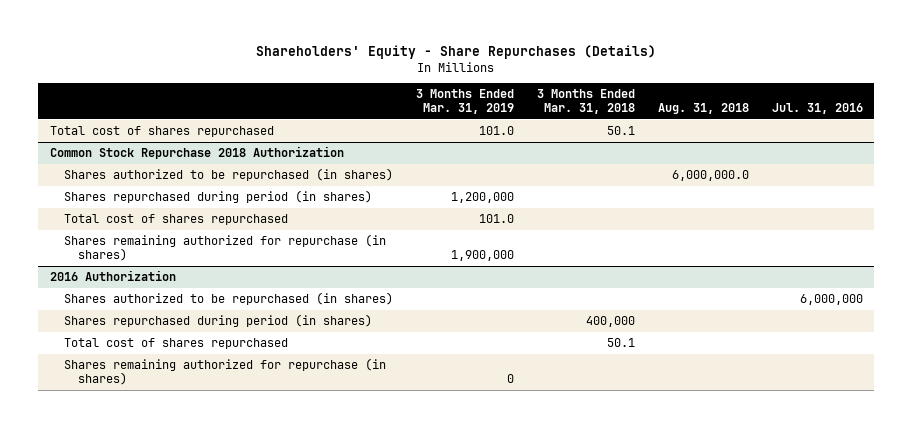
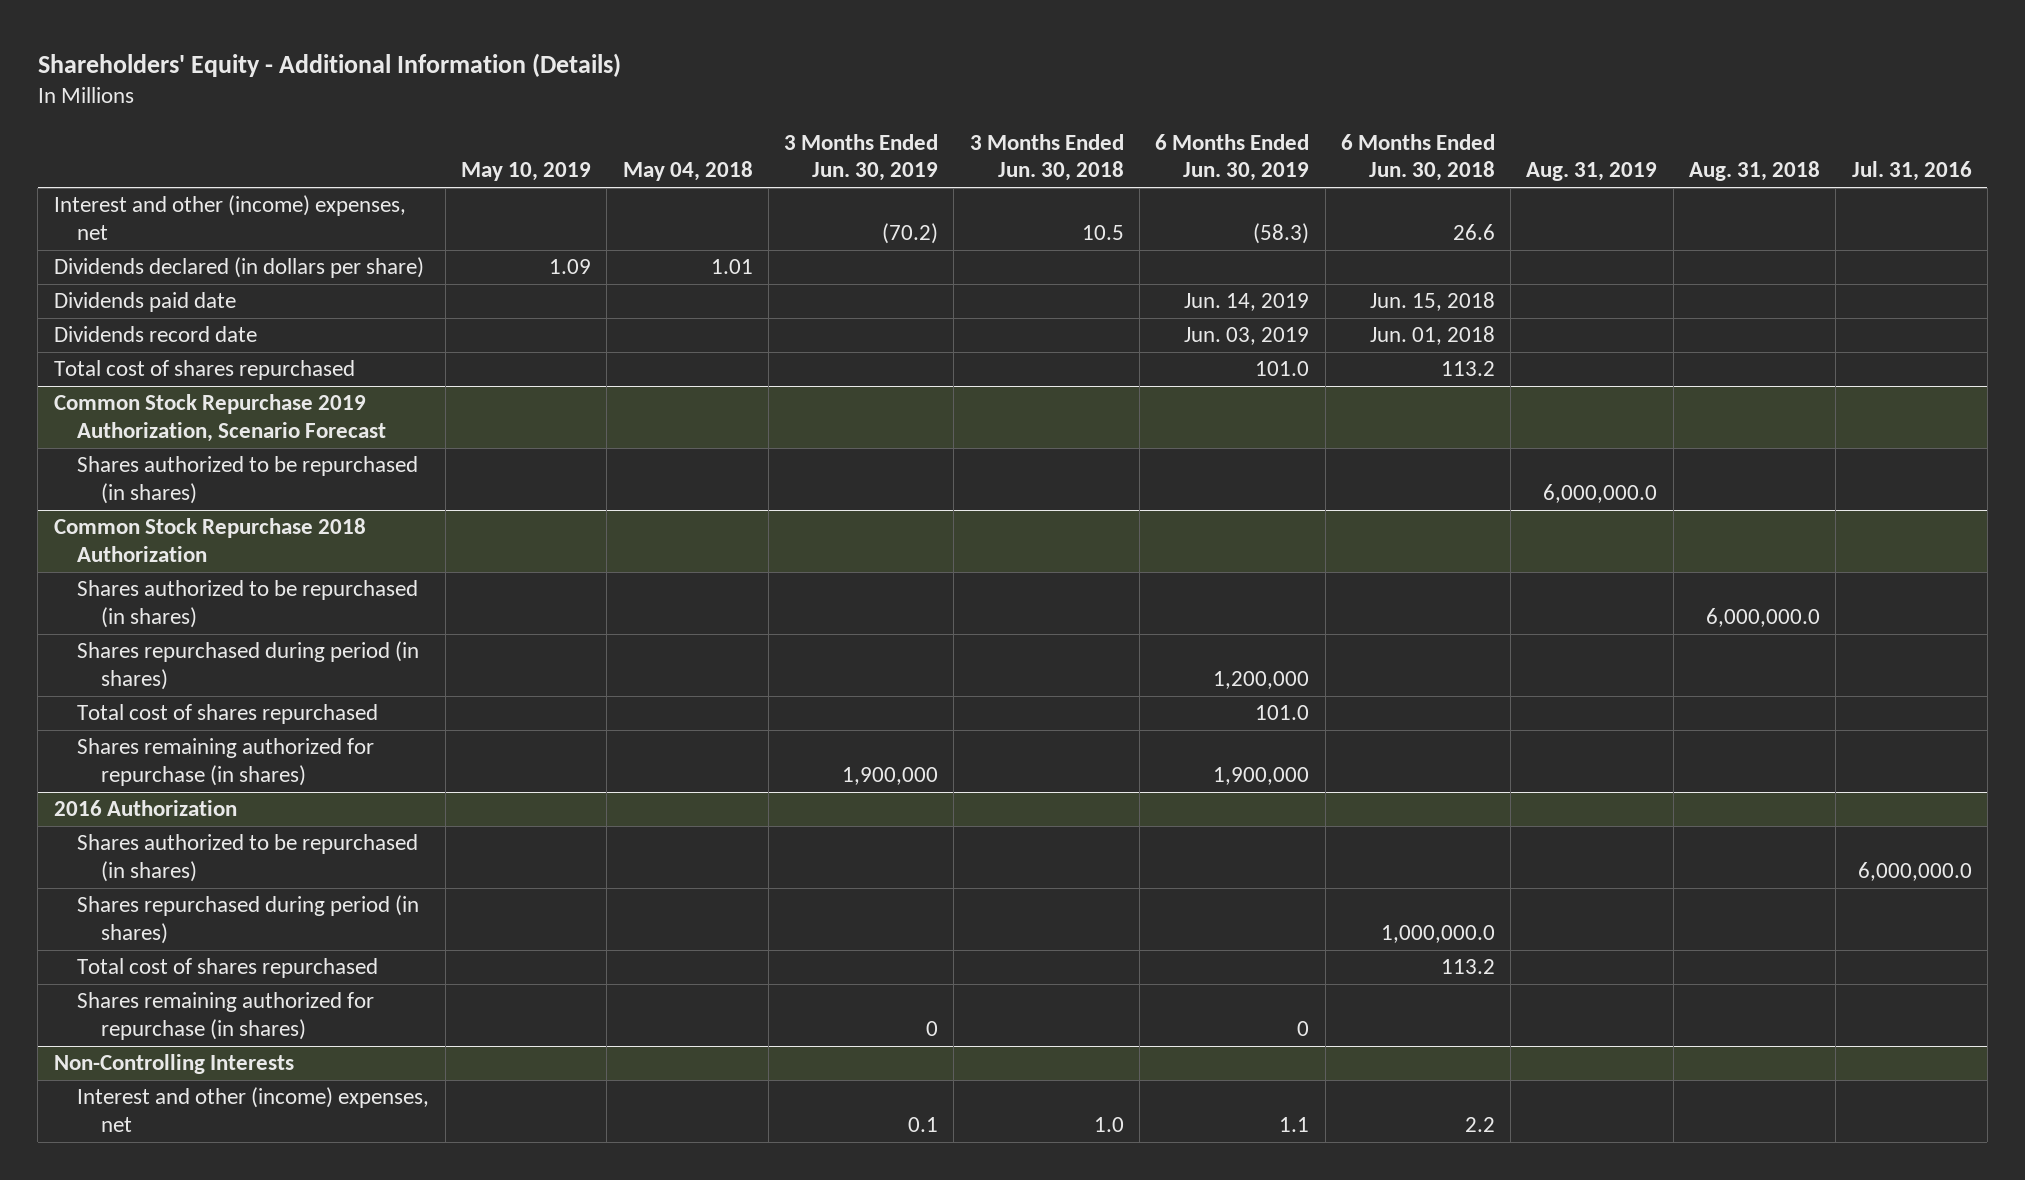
[256,45,657,60] Shareholders' Equity - Share Repurchases (Details) -> [37,52,621,77] Shareholders' Equity - Additional Information (Details)
[415,89,514,114] 3 Months Ended Mar. 31, 2019 -> none
[536,89,635,114] 3 Months Ended Mar. 31, 2018 -> none
none -> [460,162,591,182] May 10, 2019
none -> [622,161,753,182] May 04, 2018
none -> [784,133,939,182] 3 Months Ended Jun. 30, 2019
none -> [969,133,1124,182] 3 Months Ended Jun. 30, 2018
none -> [1155,133,1310,182] 6 Months Ended Jun. 30, 2019
none -> [1340,133,1495,182] 6 Months Ended Jun. 30, 2018
none -> [1526,162,1658,182] Aug. 31, 2019
none -> [53,195,406,241] Interest and other (income) expenses, net
none -> [53,257,424,279] Dividends declared (in dollars per share)
none -> [53,292,236,313] Dividends paid date
none -> [53,326,257,343] Dividends record date
none -> [53,394,387,443] Common Stock Repurchase 2019 Authorization, Scenario Forecast
none -> [77,456,419,505] Shares authorized to be repurchased (in shares)
[799,294,863,306] 6,000,000 -> [1857,862,1972,882] 6,000,000.0
none -> [53,1054,294,1075] Non-Controlling Interests
none -> [77,1087,430,1133] Interest and other (income) expenses, net

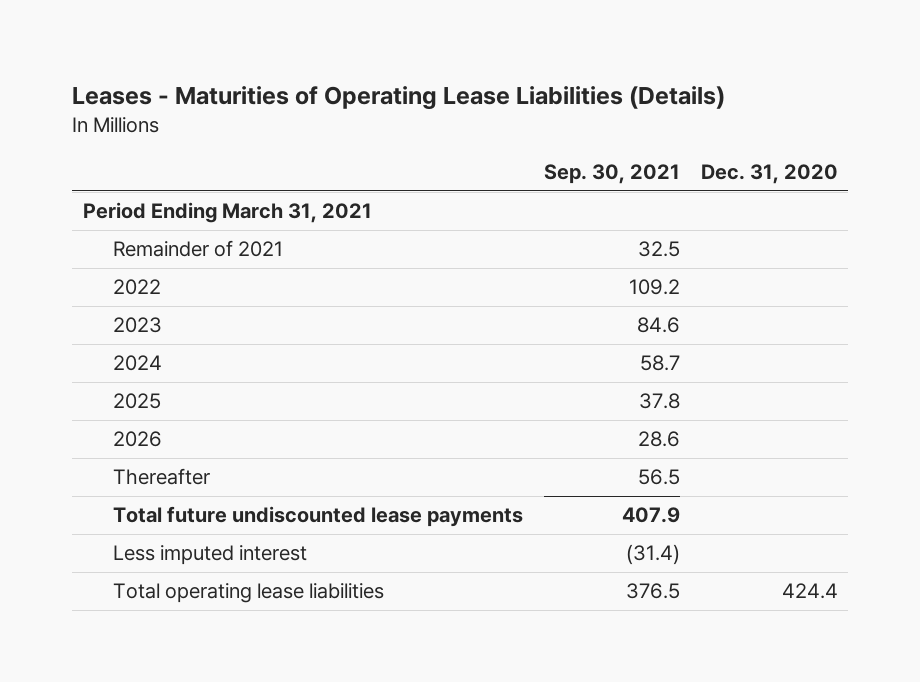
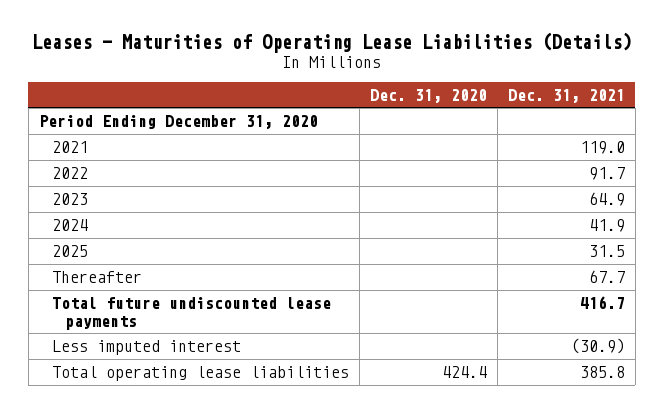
[543,164,680,185] Sep. 30, 2021 -> none
none -> [507,88,625,103] Dec. 31, 2021
[113,240,284,258] Remainder of 2021 -> none
[82,202,372,224] Period Ending March 31, 2021 -> [38,115,318,130] Period Ending December 31, 2020
none -> [51,141,88,154] 2021
[113,431,163,448] 2026 -> none

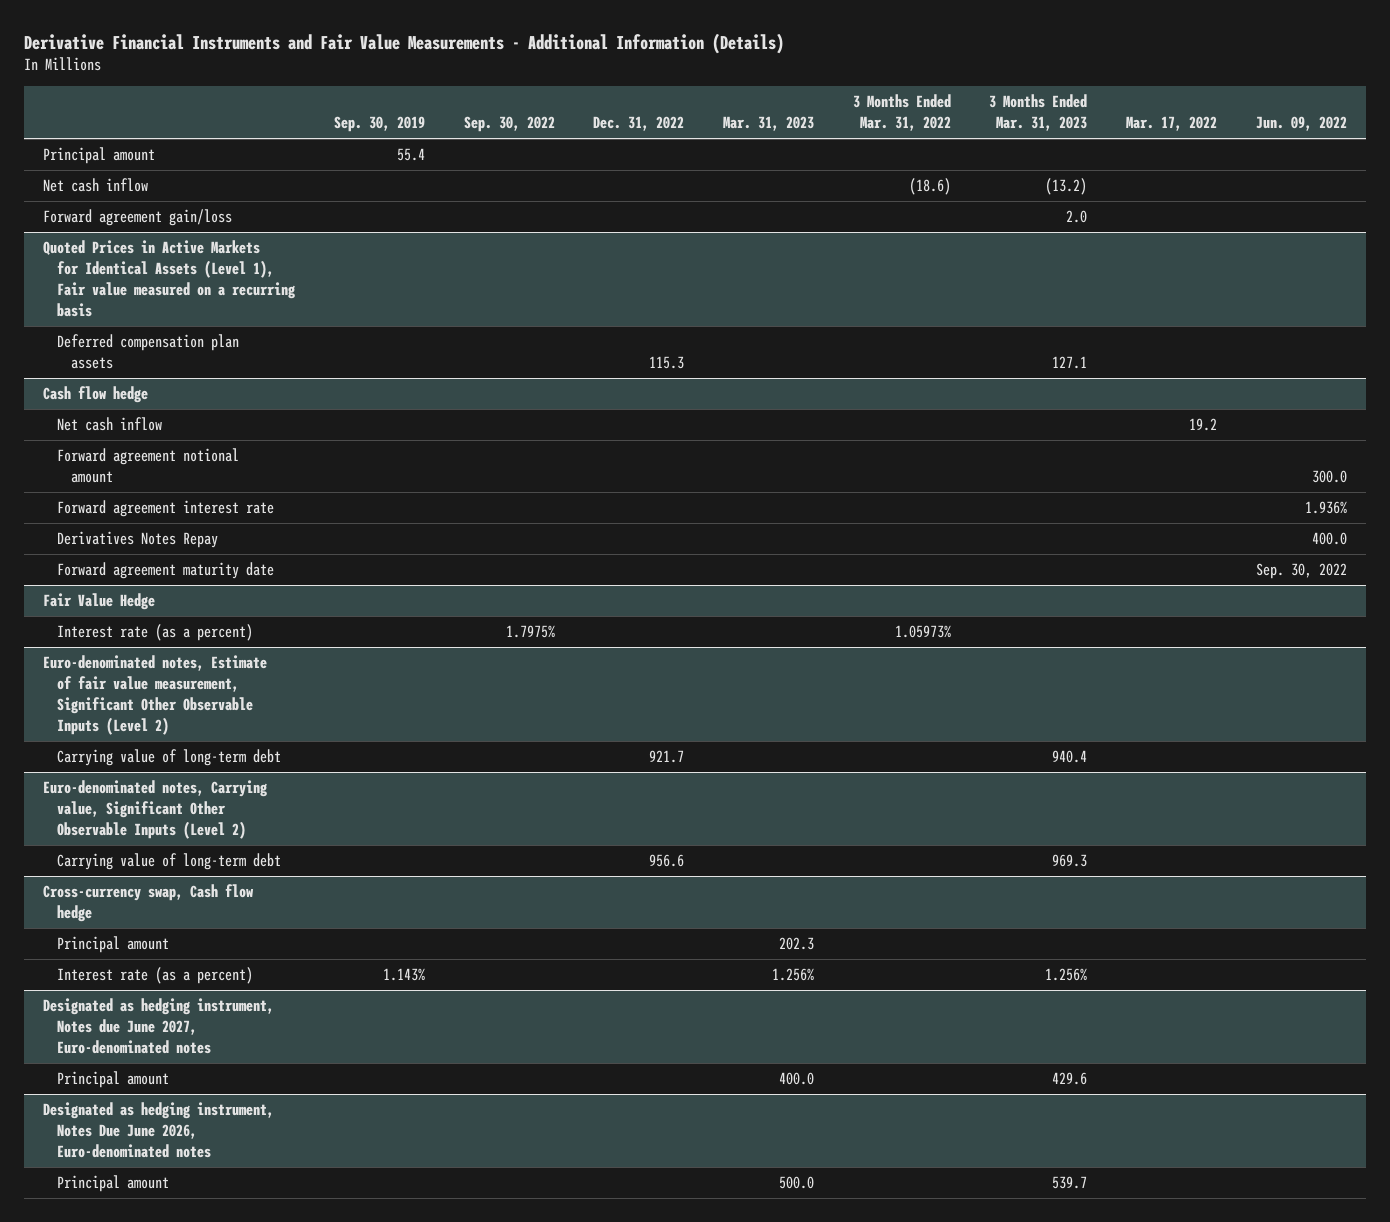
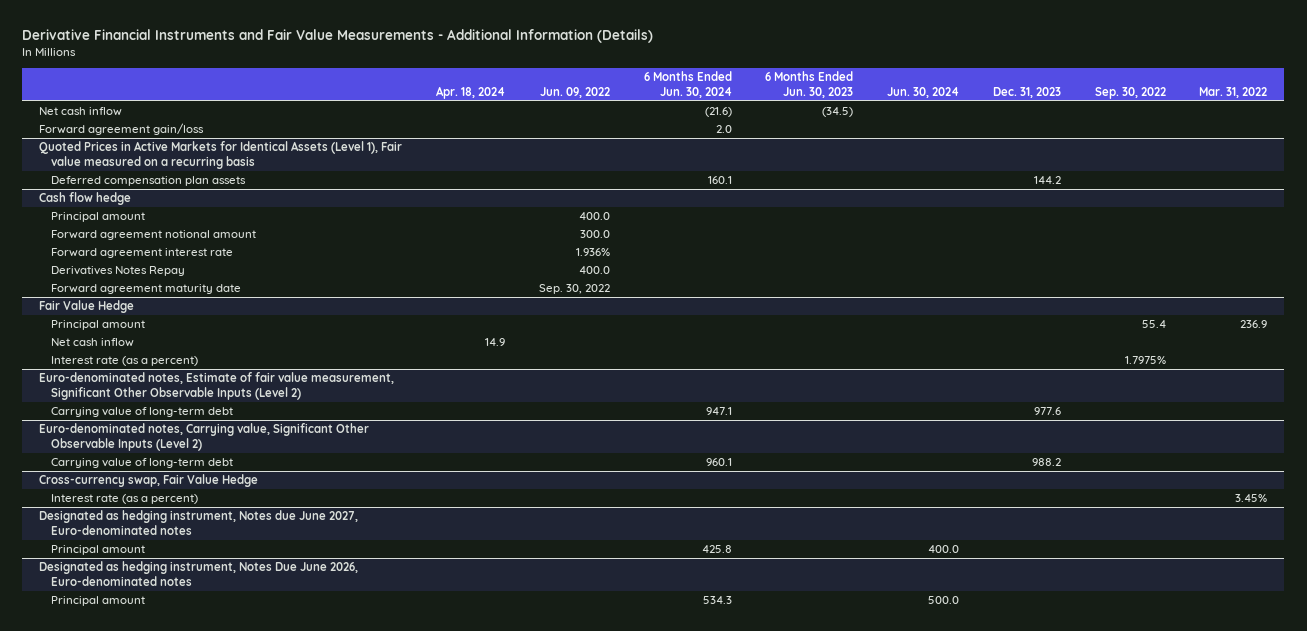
[333,116,425,133] Sep. 30, 2019 -> none
[593,116,685,132] Dec. 31, 2022 -> none
[722,116,814,132] Mar. 31, 2023 -> none
[852,94,951,132] 3 Months Ended Mar. 31, 2022 -> none
[989,94,1088,132] 3 Months Ended Mar. 31, 2023 -> none
[1126,116,1218,132] Mar. 17, 2022 -> none
none -> [436,85,506,99] Apr. 18, 2024
none -> [643,71,732,98] 6 Months Ended Jun. 30, 2024
none -> [765,71,854,98] 6 Months Ended Jun. 30, 2023
none -> [887,86,960,98] Jun. 30, 2024
none -> [992,86,1061,98] Dec. 31, 2023
none -> [1199,86,1268,98] Mar. 31, 2022
[42,147,155,165] Principal amount -> none
[57,417,163,432] Net cash inflow -> none
none -> [50,212,145,223] Principal amount
none -> [50,320,145,331] Principal amount
none -> [50,338,134,348] Net cash inflow
[57,936,170,954] Principal amount -> none
[42,884,254,922] Cross-currency swap, Cash flow hedge -> [39,474,259,488] Cross-currency swap, Fair Value Hedge

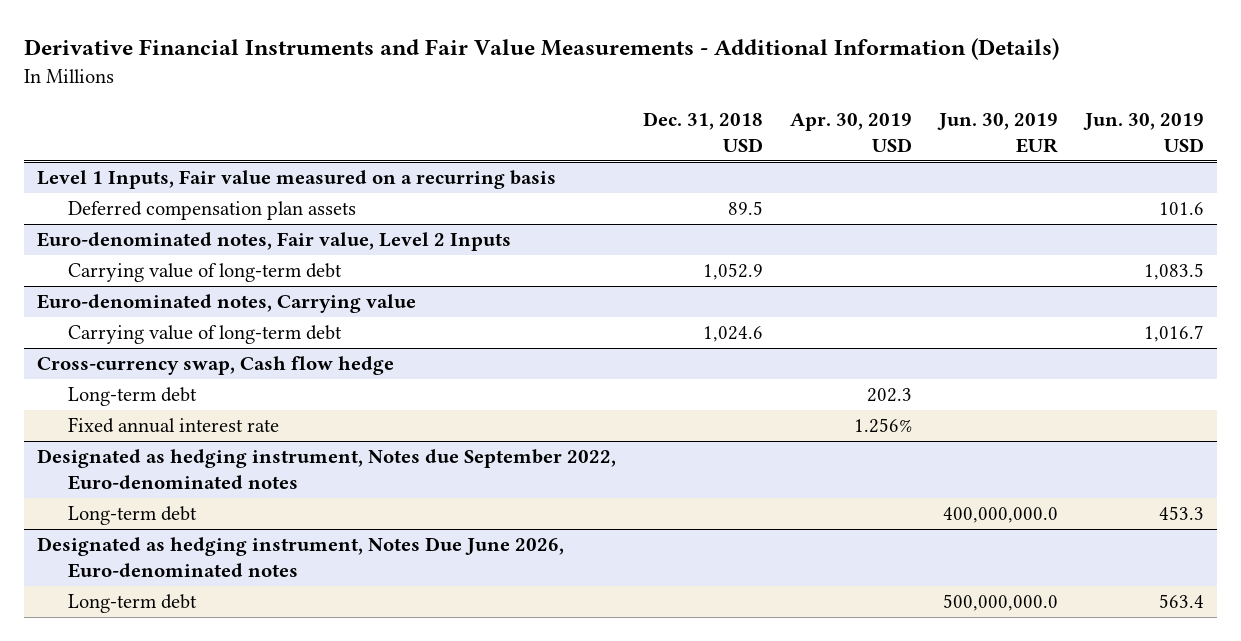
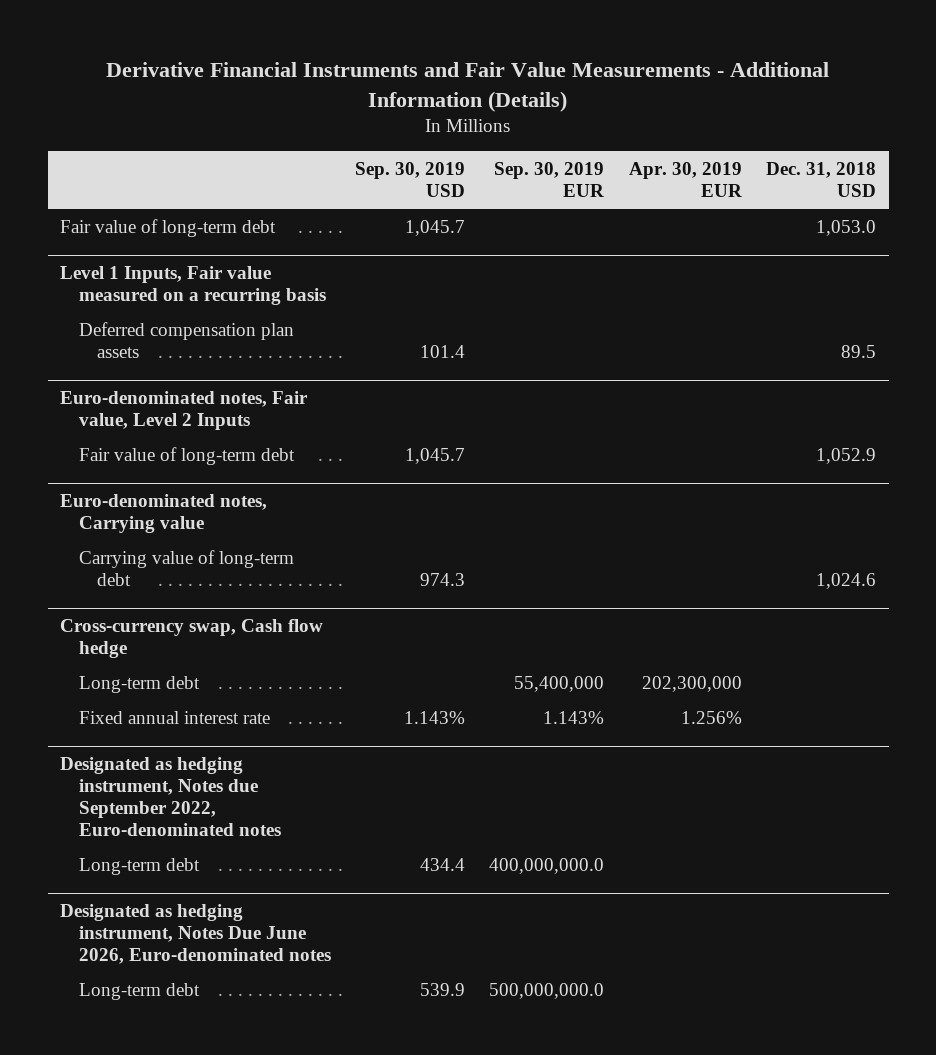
[789,112,912,153] Apr. 30, 2019 USD -> none
[936,112,1058,154] Jun. 30, 2019 EUR -> none
[1082,112,1204,153] Jun. 30, 2019 USD -> none
none -> [355,162,466,198] Sep. 30, 2019 USD
none -> [494,162,605,198] Sep. 30, 2019 EUR
none -> [628,162,742,198] Apr. 30, 2019 EUR
none -> [60,218,277,237] Fair value of long-term debt
[68,263,343,283] Carrying value of long-term debt -> [78,446,295,465] Fair value of long-term debt

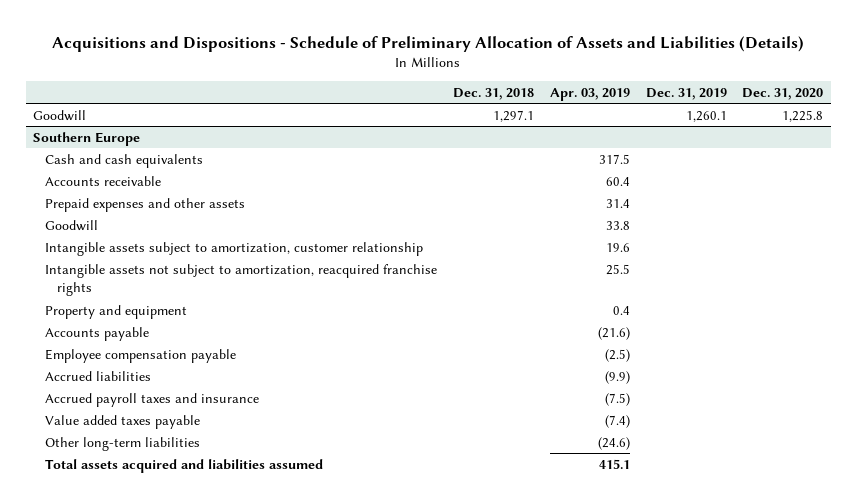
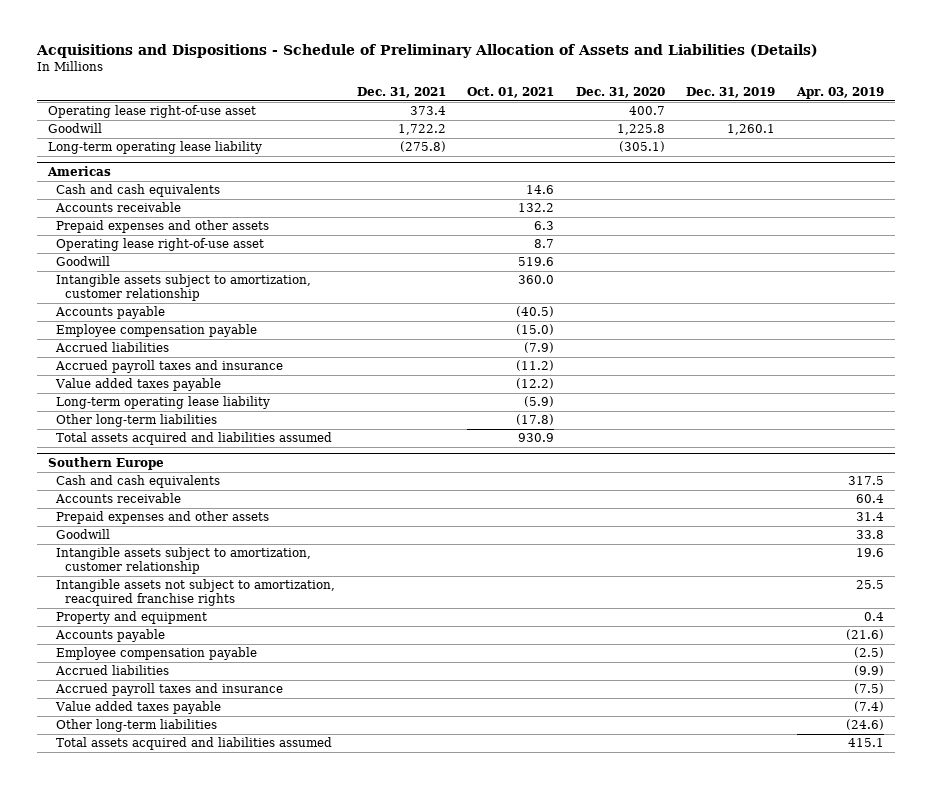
[452,87,534,100] Dec. 31, 2018 -> none
none -> [356,86,446,98] Dec. 31, 2021
none -> [467,86,555,98] Oct. 01, 2021
none -> [47,105,256,119] Operating lease right-of-use asset
none -> [47,141,262,155] Long-term operating lease liability
none -> [46,166,111,177] Americas
none -> [56,184,221,198] Cash and cash equivalents
none -> [55,202,182,213] Accounts receivable
none -> [56,220,270,234] Prepaid expenses and other assets
none -> [56,238,265,252] Operating lease right-of-use asset
none -> [56,256,111,267] Goodwill
none -> [56,274,312,302] Intangible assets subject to amortization, customer relationship
none -> [55,306,166,320] Accounts payable
none -> [56,324,258,338] Employee compensation payable
none -> [55,342,170,353] Accrued liabilities
none -> [55,360,284,374] Accrued payroll taxes and insurance
none -> [55,378,222,392] Value added taxes payable
none -> [56,396,271,410] Long-term operating lease liability
none -> [56,414,218,428] Other long-term liabilities
none -> [56,432,333,446] Total assets acquired and liabilities assumed

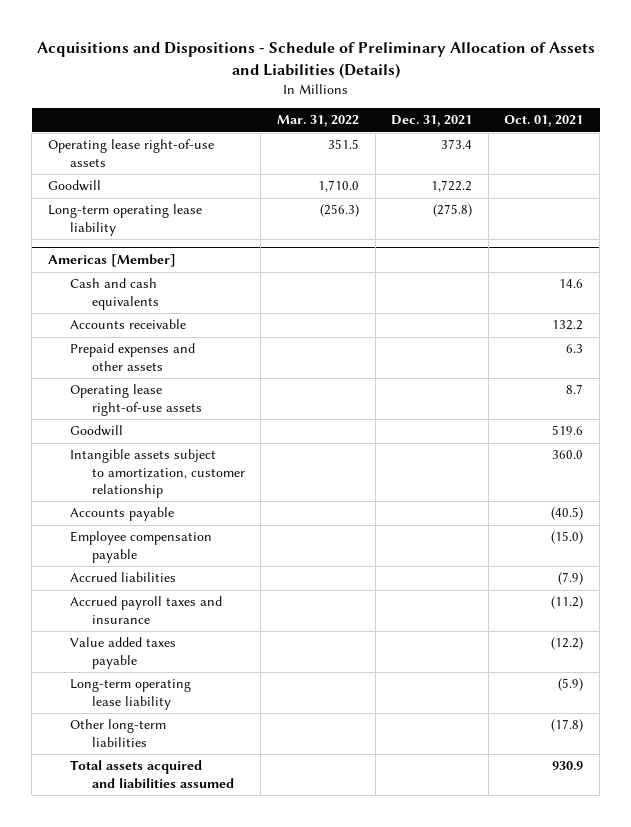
[575,86,665,98] Dec. 31, 2020 -> none
[686,86,776,98] Dec. 31, 2019 -> none
[795,86,884,99] Apr. 03, 2019 -> none
none -> [276,115,359,128] Mar. 31, 2022
[47,105,256,119] Operating lease right-of-use asset -> [47,139,214,167] Operating lease right-of-use assets
[46,166,111,177] Americas -> [47,254,176,268] Americas [Member]
[56,238,265,252] Operating lease right-of-use asset -> [69,384,202,416] Operating lease right-of-use assets
[47,457,164,471] Southern Europe -> none
[56,475,221,489] Cash and cash equivalents -> none
[55,493,182,504] Accounts receivable -> none
[56,511,270,525] Prepaid expenses and other assets -> none
[56,529,111,540] Goodwill -> none
[56,547,312,575] Intangible assets subject to amortization, customer relationship -> none
[56,579,336,607] Intangible assets not subject to amortization, reacquired franchise rights -> none
[56,611,208,625] Property and equipment -> none
[55,629,166,643] Accounts payable -> none
[56,647,258,661] Employee compensation payable -> none
[55,665,170,676] Accrued liabilities -> none
[55,683,284,697] Accrued payroll taxes and insurance -> none
[55,701,222,715] Value added taxes payable -> none
[56,719,218,733] Other long-term liabilities -> none
[56,737,333,751] Total assets acquired and liabilities assumed -> none

